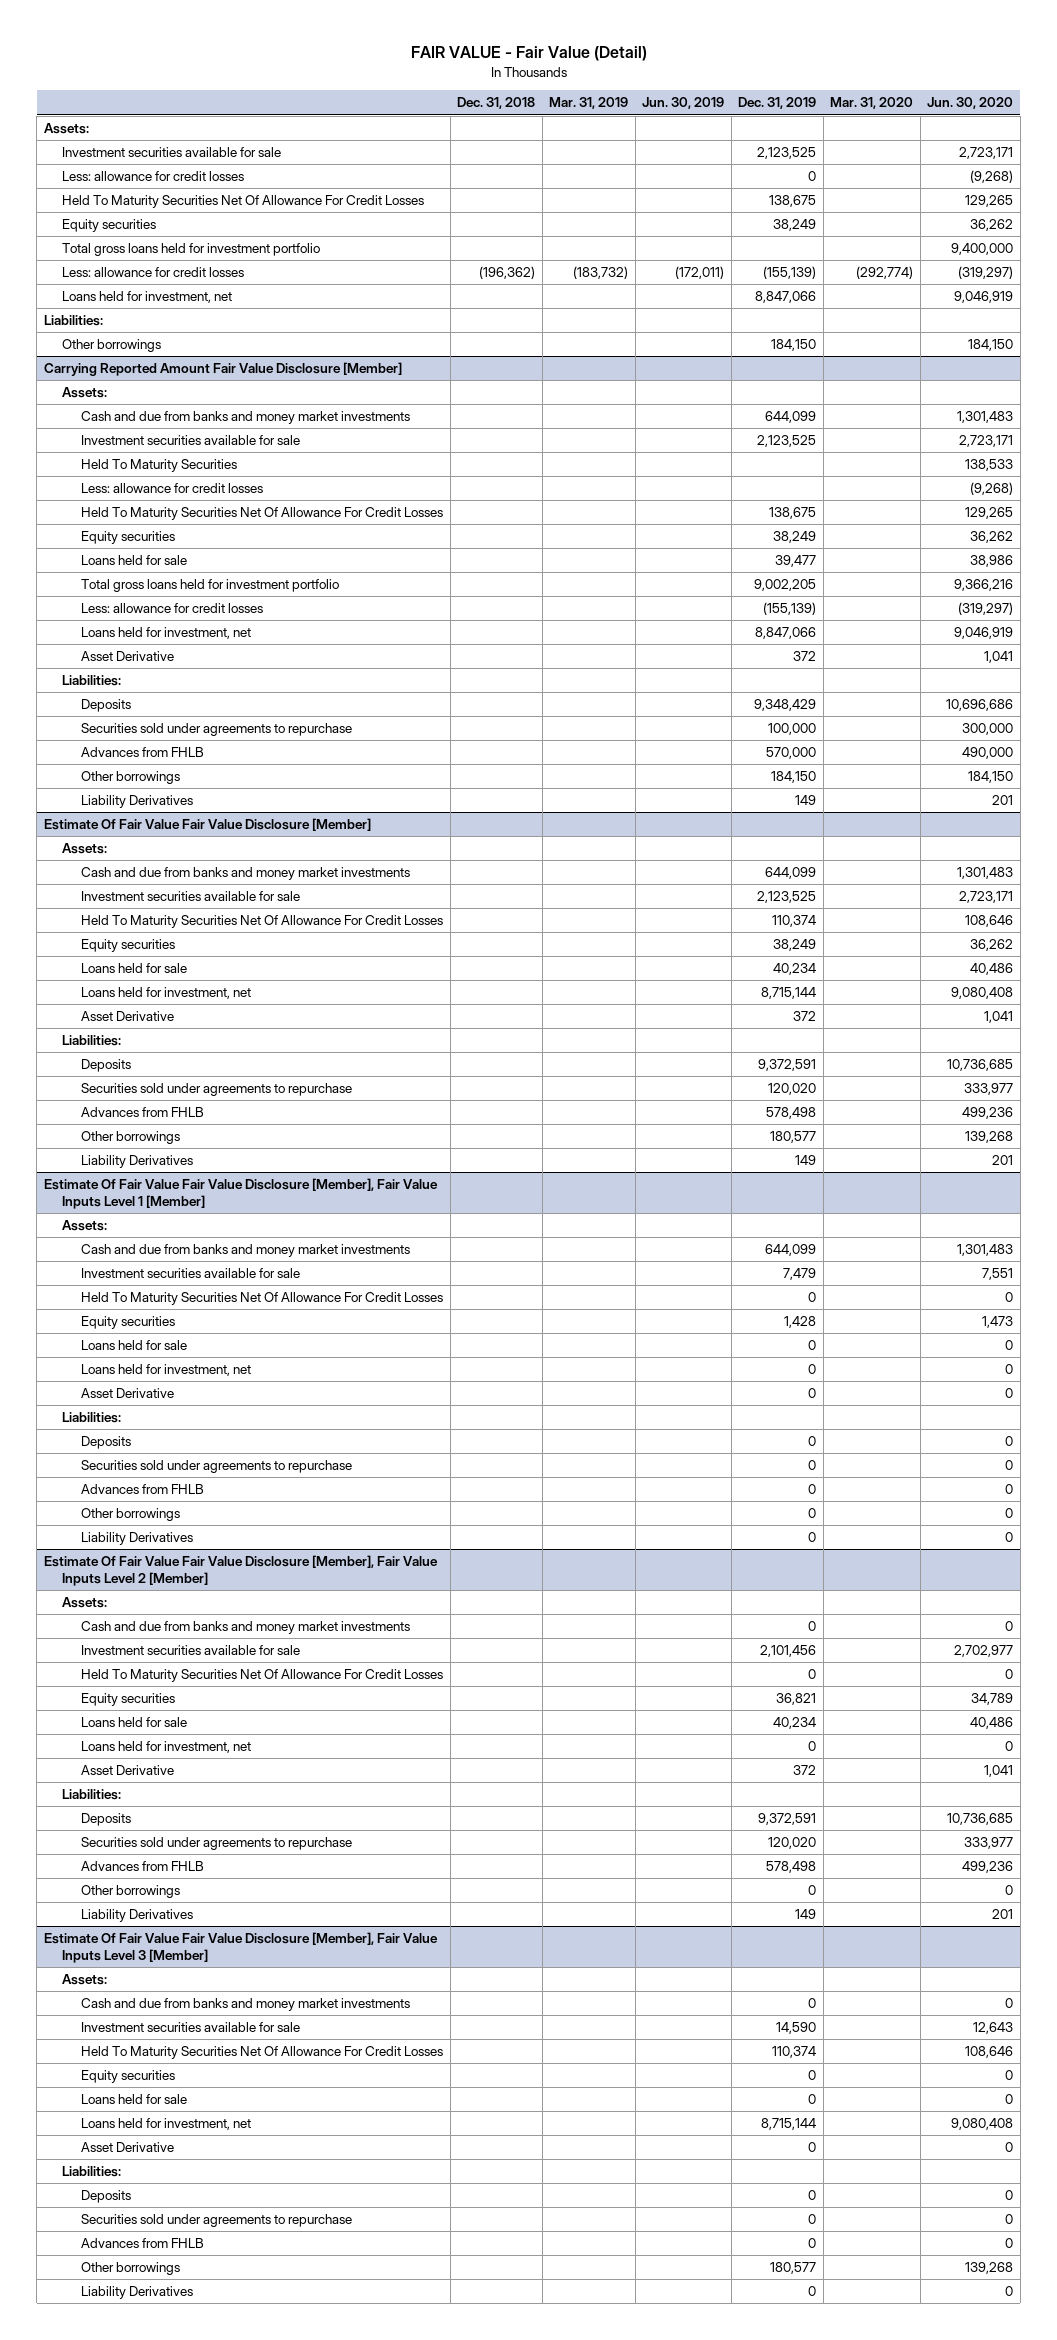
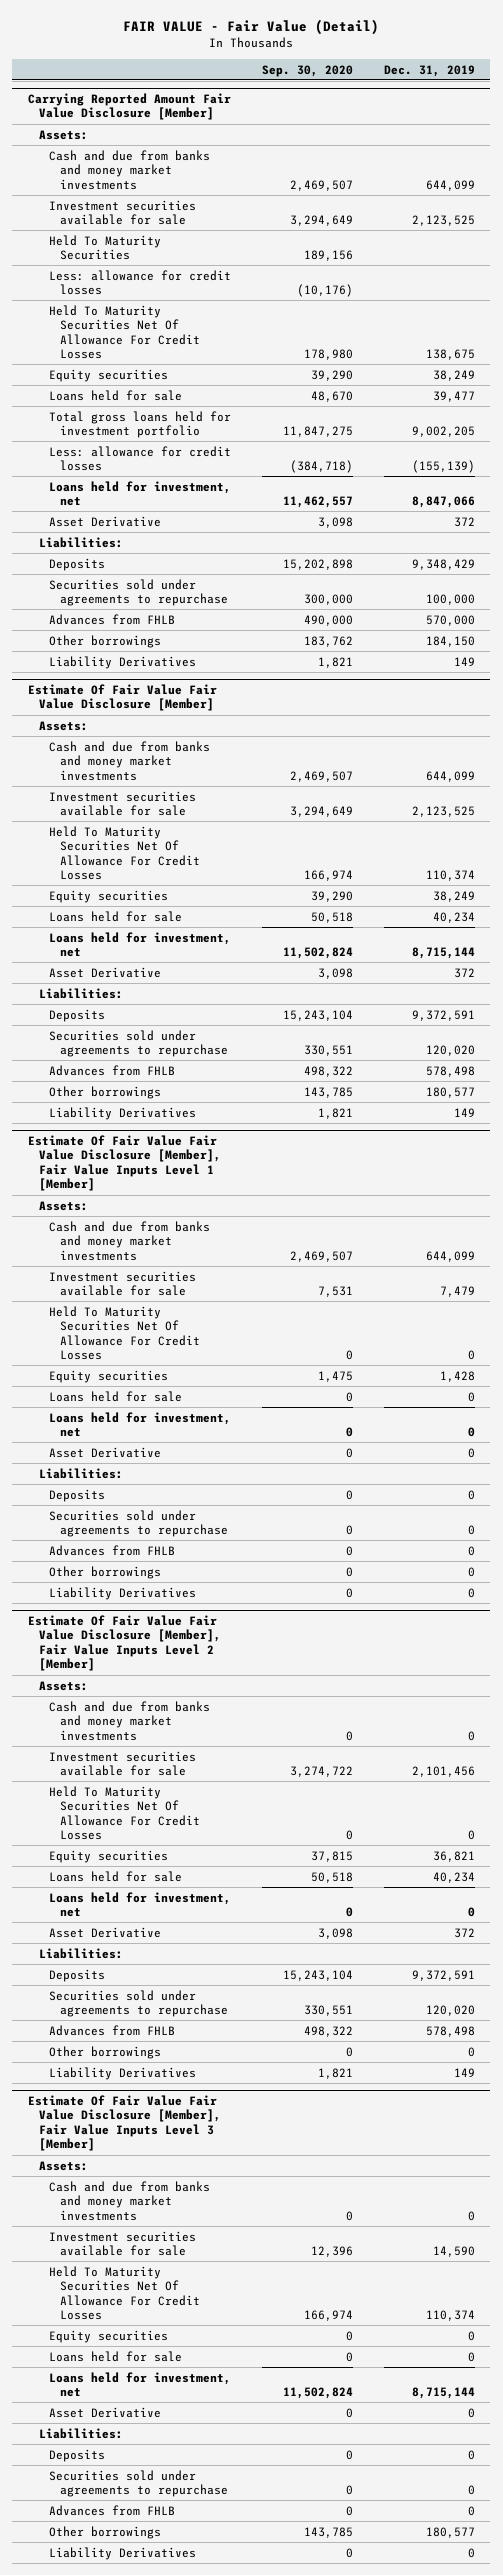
[457,97,536,110] Dec. 31, 2018 -> none
[549,97,629,110] Mar. 31, 2019 -> none
[642,97,725,110] Jun. 30, 2019 -> none
[830,97,914,110] Mar. 31, 2020 -> none
[927,97,1014,110] Jun. 30, 2020 -> none
none -> [262,64,354,77] Sep. 30, 2020
[43,123,89,135] Assets: -> none
[62,147,282,158] Investment securities available for sale -> none
[62,171,245,182] Less: allowance for credit losses -> none
[62,195,425,209] Held To Maturity Securities Net Of Allowance For Credit Losses -> none
[62,219,157,233] Equity securities -> none
[62,243,321,257] Total gross loans held for investment portfolio -> none
[62,267,245,278] Less: allowance for credit losses -> none
[62,291,233,304] Loans held for investment, net -> none
[43,315,103,327] Liabilities: -> none
[62,339,162,353] Other borrowings -> none

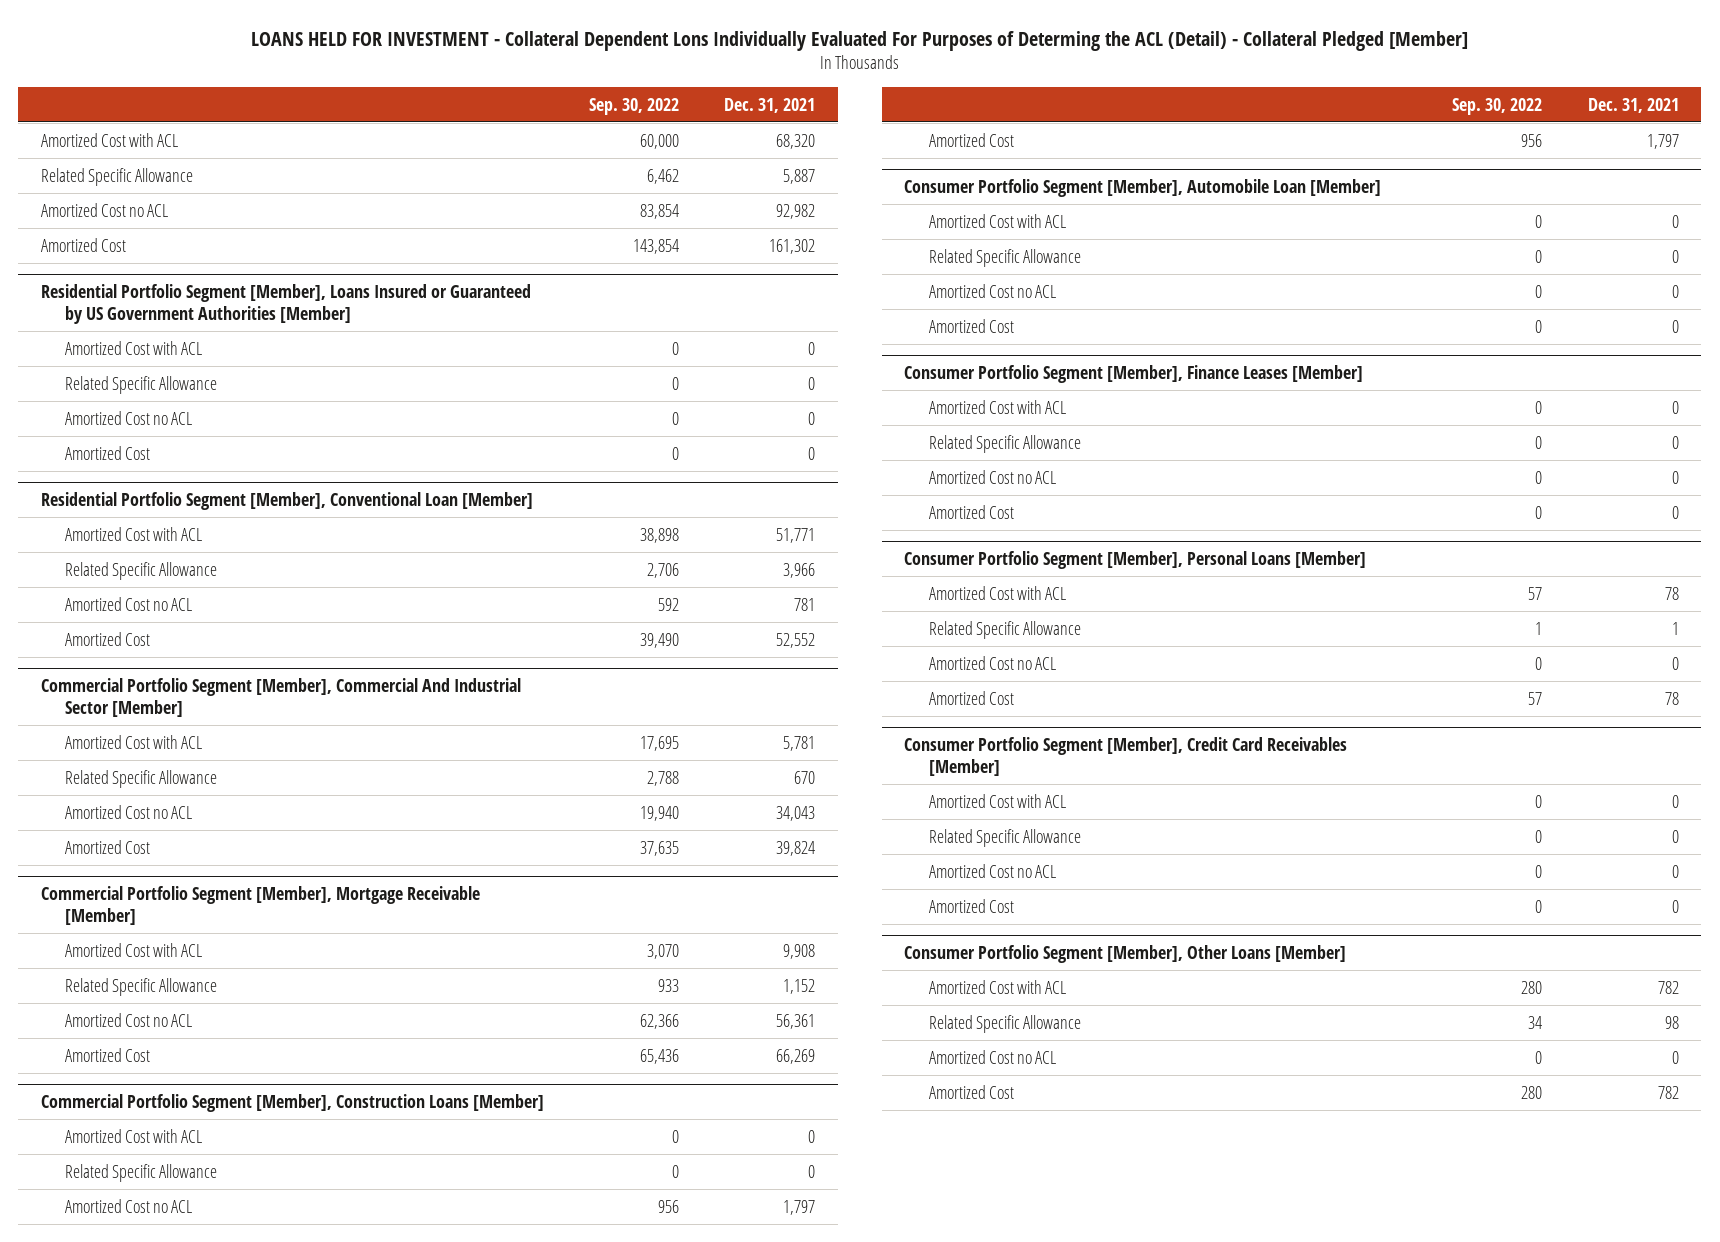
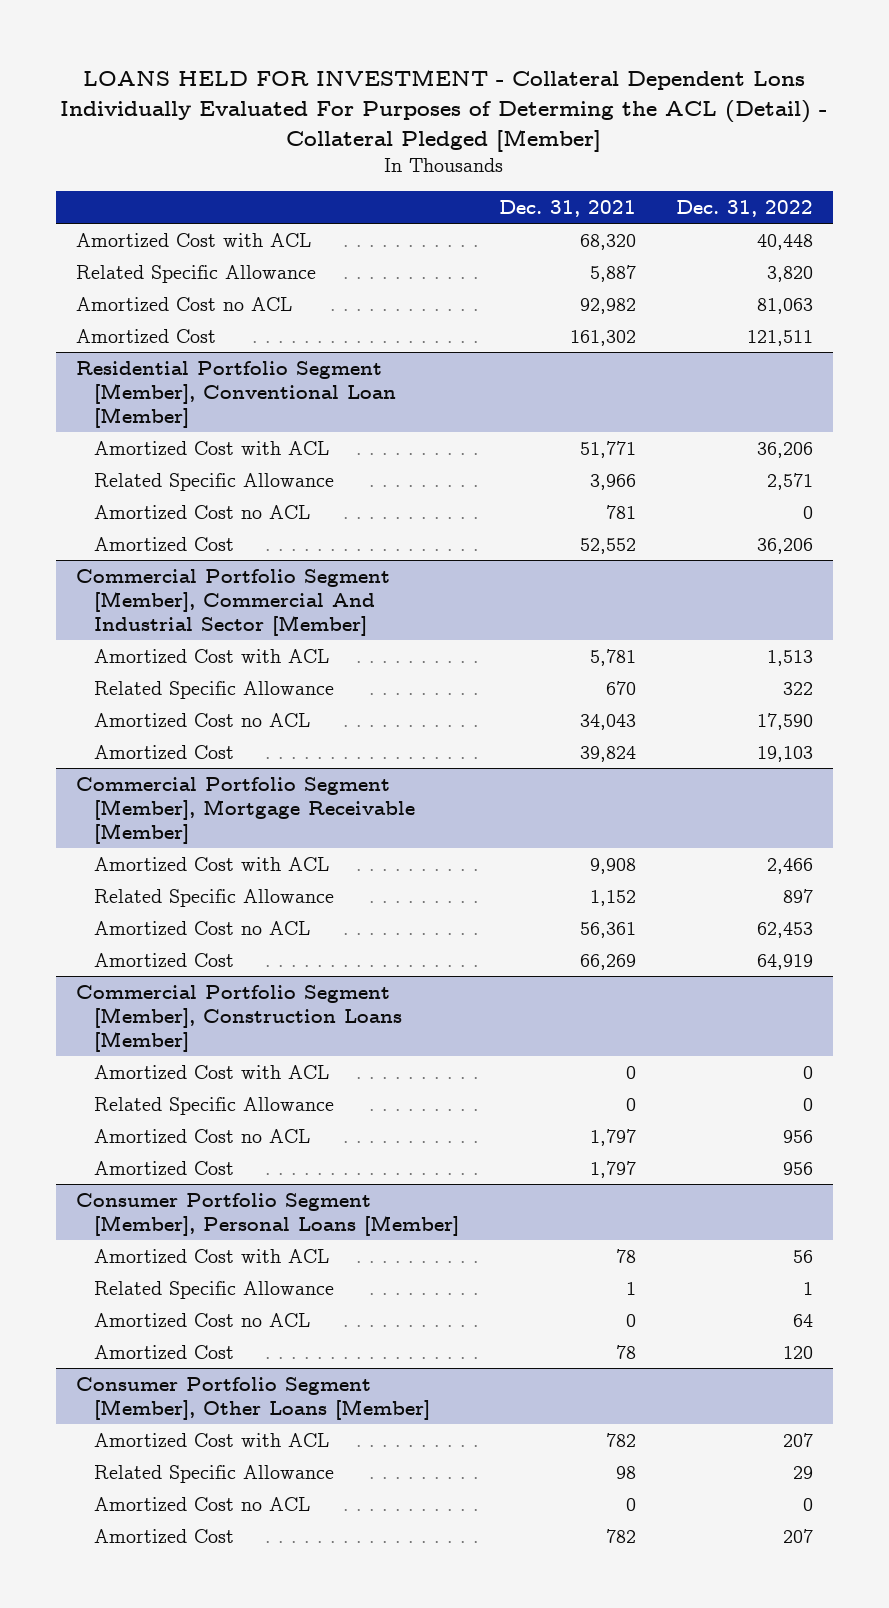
[589,97,680,115] Sep. 30, 2022 -> none
none -> [675,199,813,217] Dec. 31, 2022
[40,283,531,325] Residential Portfolio Segment [Member], Loans Insured or Guaranteed by US Government Authorities [Member] -> none
[65,340,203,355] Amortized Cost with ACL -> none
[65,375,218,394] Related Specific Allowance -> none
[65,410,193,425] Amortized Cost no ACL -> none
[65,445,151,460] Amortized Cost -> none
[904,178,1382,197] Consumer Portfolio Segment [Member], Automobile Loan [Member] -> none
[928,213,1066,228] Amortized Cost with ACL -> none
[928,248,1081,267] Related Specific Allowance -> none
[928,283,1056,298] Amortized Cost no ACL -> none
[928,318,1014,333] Amortized Cost -> none
[904,364,1364,383] Consumer Portfolio Segment [Member], Finance Leases [Member] -> none
[928,399,1066,414] Amortized Cost with ACL -> none
[928,434,1081,453] Related Specific Allowance -> none
[928,469,1056,484] Amortized Cost no ACL -> none
[928,504,1014,519] Amortized Cost -> none
[904,736,1348,777] Consumer Portfolio Segment [Member], Credit Card Receivables [Member] -> none
[928,793,1066,808] Amortized Cost with ACL -> none
[928,828,1081,847] Related Specific Allowance -> none
[928,863,1056,878] Amortized Cost no ACL -> none
[928,898,1014,913] Amortized Cost -> none

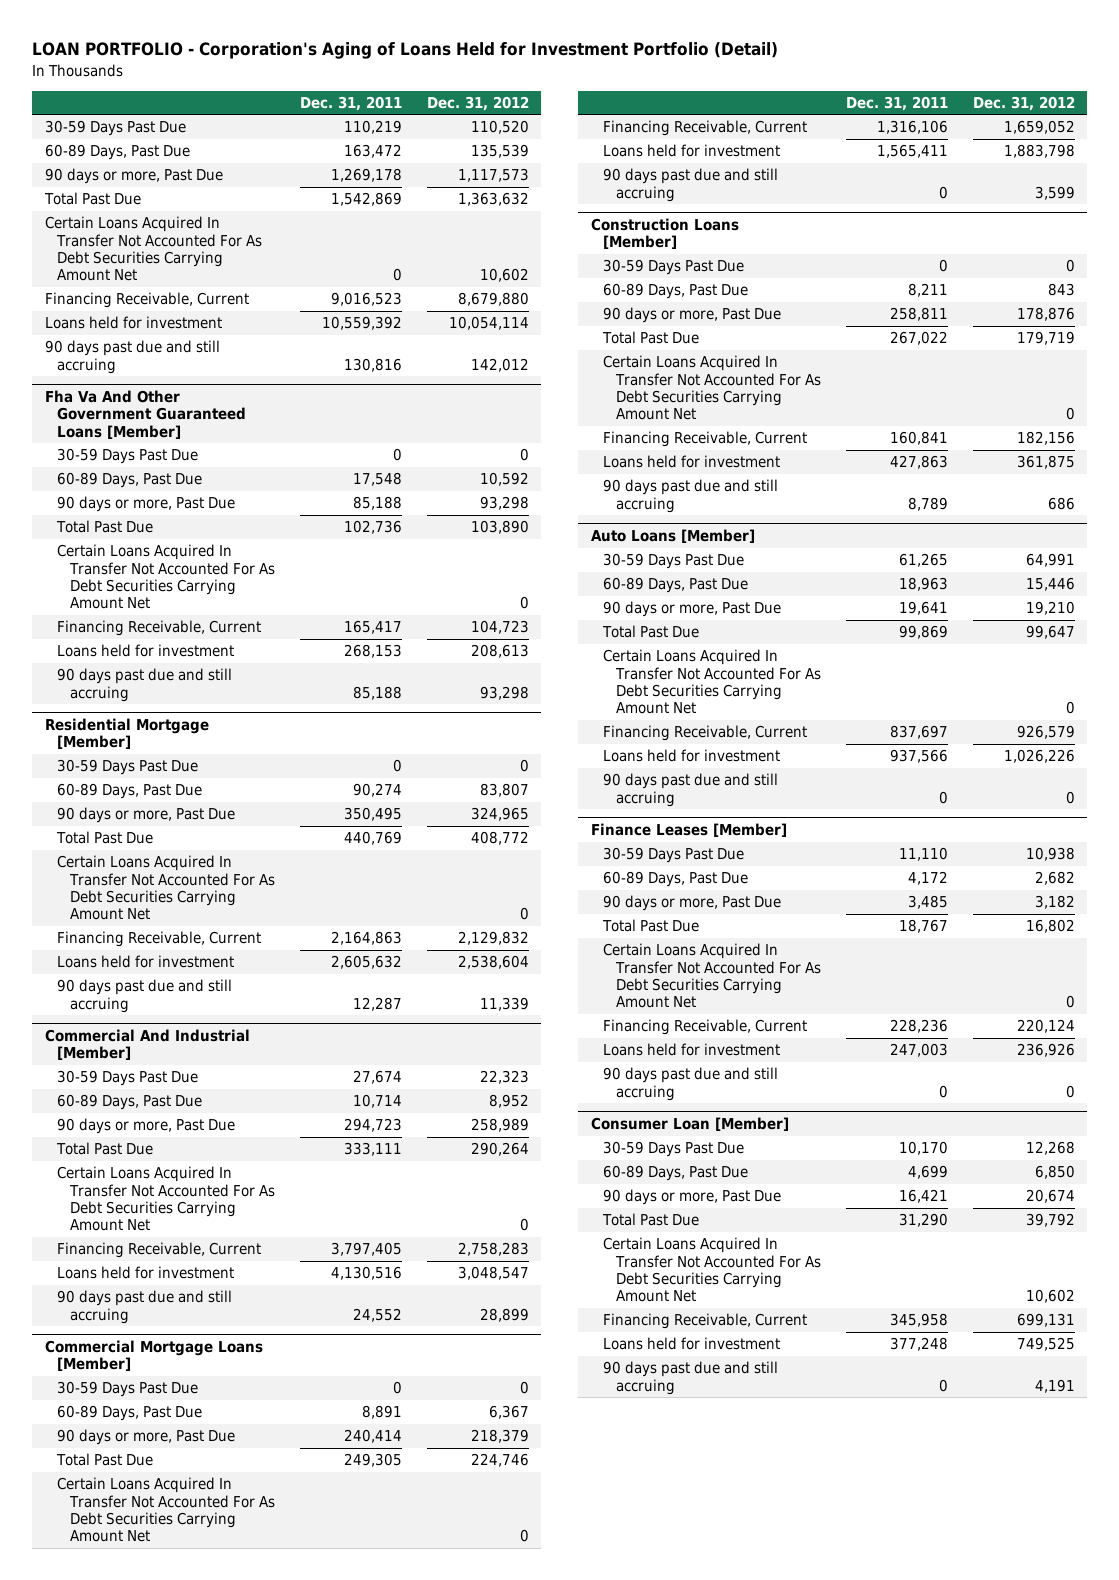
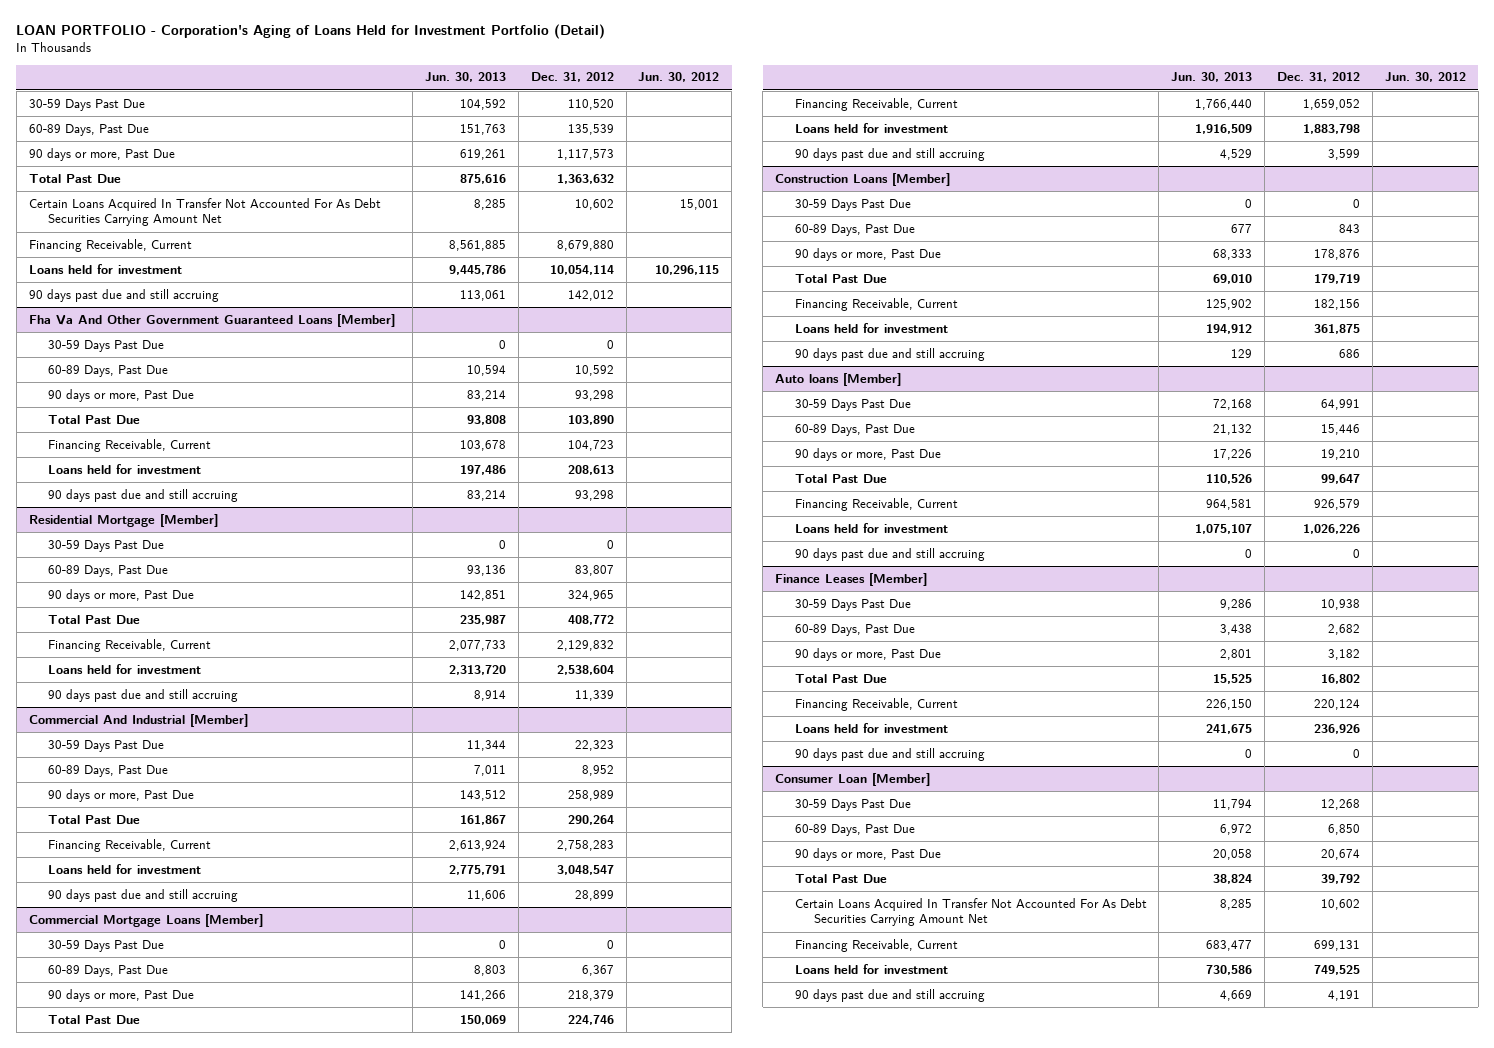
[299,95,402,111] Dec. 31, 2011 -> none
none -> [424,72,506,83] Jun. 30, 2013
none -> [638,72,720,83] Jun. 30, 2012
[57,544,275,610] Certain Loans Acquired In Transfer Not Accounted For As Debt Securities Carrying Amount Net -> none
[57,855,275,921] Certain Loans Acquired In Transfer Not Accounted For As Debt Securities Carrying Amount Net -> none
[57,1166,275,1232] Certain Loans Acquired In Transfer Not Accounted For As Debt Securities Carrying Amount Net -> none
[57,1477,275,1543] Certain Loans Acquired In Transfer Not Accounted For As Debt Securities Carrying Amount Net -> none
[603,355,822,421] Certain Loans Acquired In Transfer Not Accounted For As Debt Securities Carrying Amount Net -> none
[590,529,755,544] Auto Loans [Member] -> [774,372,901,386] Auto loans [Member]
[603,649,822,715] Certain Loans Acquired In Transfer Not Accounted For As Debt Securities Carrying Amount Net -> none
[603,943,822,1009] Certain Loans Acquired In Transfer Not Accounted For As Debt Securities Carrying Amount Net -> none

